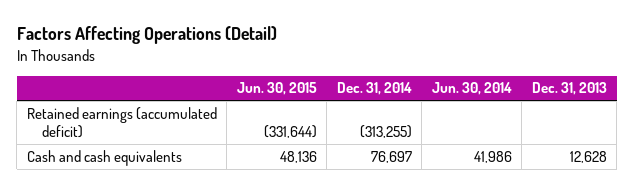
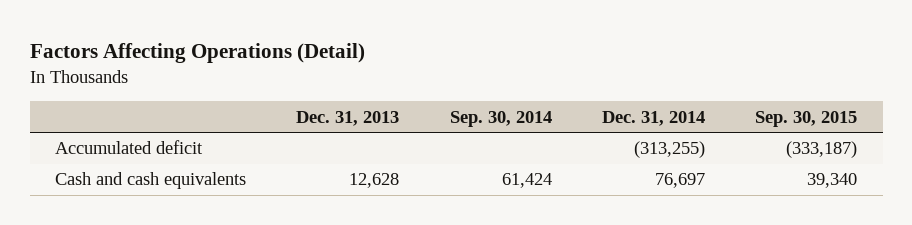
[236,82,317,96] Jun. 30, 2015 -> none
[431,82,512,96] Jun. 30, 2014 -> none
none -> [449,110,552,127] Sep. 30, 2014
none -> [755,110,858,127] Sep. 30, 2015
[26,106,217,138] Retained earnings (accumulated deficit) -> [54,140,203,155] Accumulated deficit

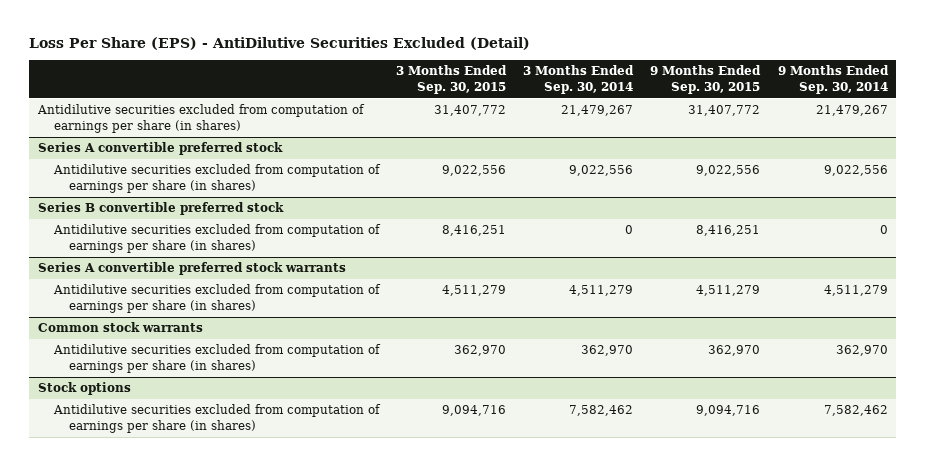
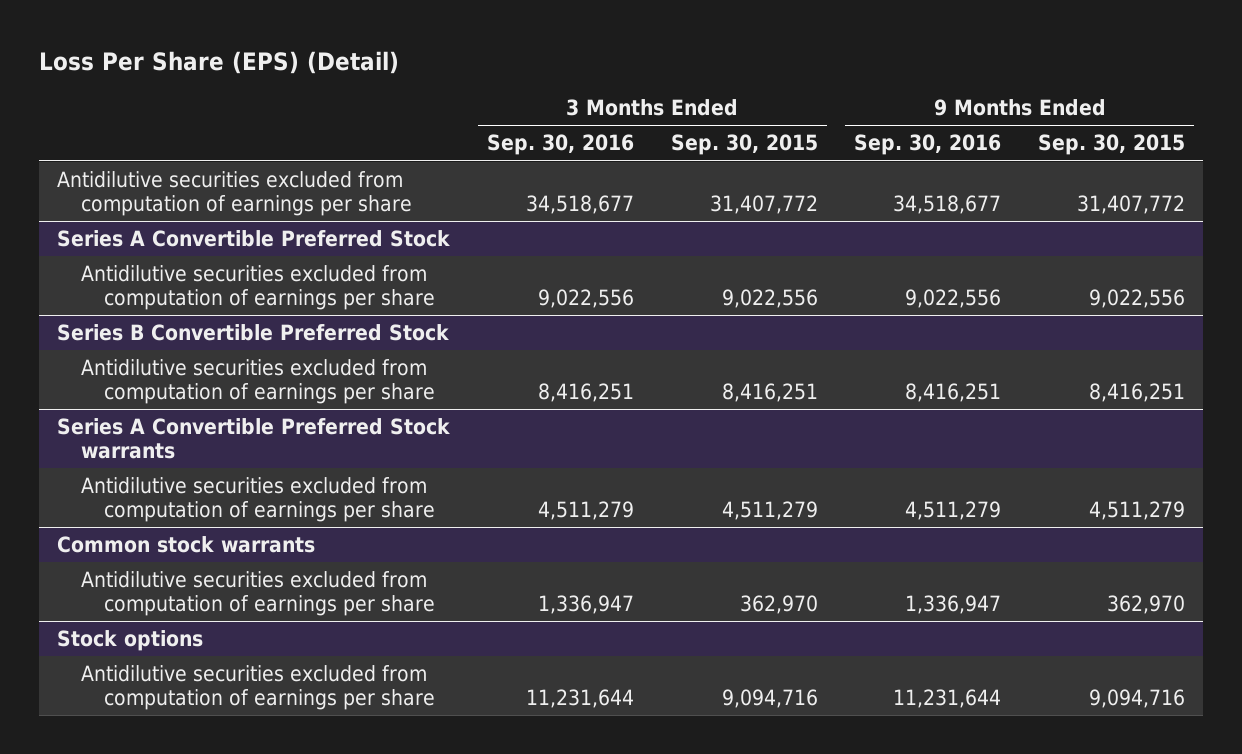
[29,36,531,50] Loss Per Share (EPS) - AntiDilutive Securities Excluded (Detail) -> [38,51,399,75] Loss Per Share (EPS) (Detail)
[523,65,635,95] 3 Months Ended Sep. 30, 2014 -> none
[777,65,889,95] 9 Months Ended Sep. 30, 2014 -> none
none -> [486,134,634,156] Sep. 30, 2016
none -> [854,134,1002,156] Sep. 30, 2016
[36,104,365,134] Antidilutive securities excluded from computation of earnings per share (in shares) -> [57,170,412,216] Antidilutive securities excluded from computation of earnings per share
[37,142,283,156] Series A convertible preferred stock -> [57,229,451,247] Series A Convertible Preferred Stock
[52,164,381,194] Antidilutive securities excluded from computation of earnings per share (in shares) -> [80,264,436,310] Antidilutive securities excluded from computation of earnings per share
[37,202,284,216] Series B convertible preferred stock -> [57,323,450,341] Series B Convertible Preferred Stock
[52,224,381,254] Antidilutive securities excluded from computation of earnings per share (in shares) -> [80,358,436,404] Antidilutive securities excluded from computation of earnings per share
[37,262,346,276] Series A convertible preferred stock warrants -> [57,417,451,459] Series A Convertible Preferred Stock warrants
[52,284,381,314] Antidilutive securities excluded from computation of earnings per share (in shares) -> [80,476,436,522] Antidilutive securities excluded from computation of earnings per share
[52,344,381,374] Antidilutive securities excluded from computation of earnings per share (in shares) -> [80,570,436,616] Antidilutive securities excluded from computation of earnings per share
[52,404,381,434] Antidilutive securities excluded from computation of earnings per share (in shares) -> [80,664,436,710] Antidilutive securities excluded from computation of earnings per share

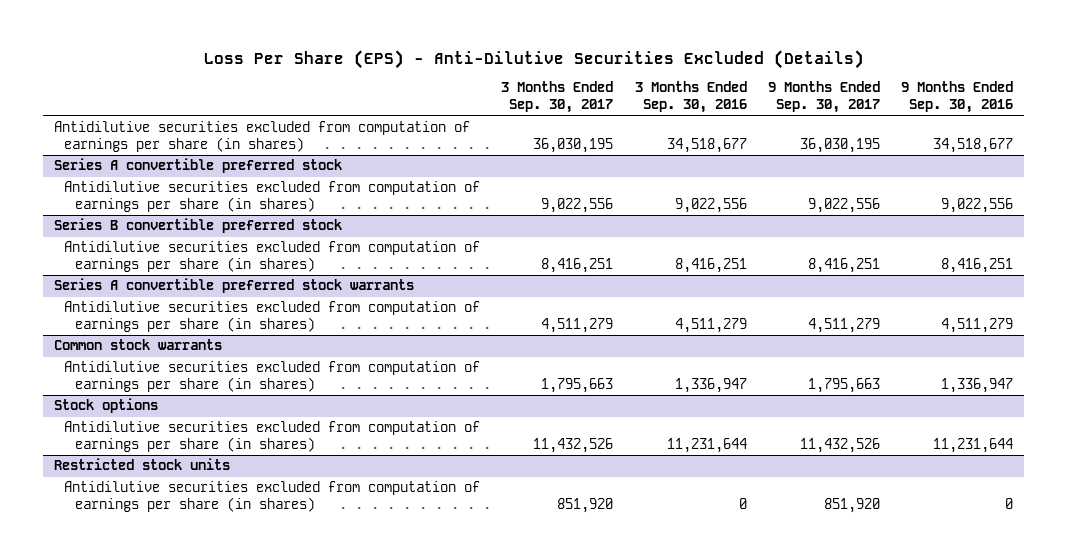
[38,51,399,75] Loss Per Share (EPS) (Detail) -> [203,49,864,69] Loss Per Share (EPS) - Anti-Dilutive Securities Excluded (Details)
[670,134,818,156] Sep. 30, 2015 -> none
[1037,134,1185,156] Sep. 30, 2015 -> none
none -> [501,81,614,114] 3 Months Ended Sep. 30, 2017
none -> [768,81,881,114] 9 Months Ended Sep. 30, 2017
[57,170,412,216] Antidilutive securities excluded from computation of earnings per share -> [53,121,470,153] Antidilutive securities excluded from computation of earnings per share (in shares)
[57,229,451,247] Series A Convertible Preferred Stock -> [53,158,342,174] Series A convertible preferred stock
[80,264,436,310] Antidilutive securities excluded from computation of earnings per share -> [64,181,481,213] Antidilutive securities excluded from computation of earnings per share (in shares)
[57,323,450,341] Series B Convertible Preferred Stock -> [53,218,342,234] Series B convertible preferred stock
[80,358,436,404] Antidilutive securities excluded from computation of earnings per share -> [64,241,481,273] Antidilutive securities excluded from computation of earnings per share (in shares)
[57,417,451,459] Series A Convertible Preferred Stock warrants -> [53,278,414,294] Series A convertible preferred stock warrants
[80,476,436,522] Antidilutive securities excluded from computation of earnings per share -> [64,301,481,333] Antidilutive securities excluded from computation of earnings per share (in shares)
[80,570,436,616] Antidilutive securities excluded from computation of earnings per share -> [64,361,481,393] Antidilutive securities excluded from computation of earnings per share (in shares)
[80,664,436,710] Antidilutive securities excluded from computation of earnings per share -> [64,421,481,453] Antidilutive securities excluded from computation of earnings per share (in shares)
none -> [53,458,230,471] Restricted stock units
none -> [64,481,481,513] Antidilutive securities excluded from computation of earnings per share (in shares)

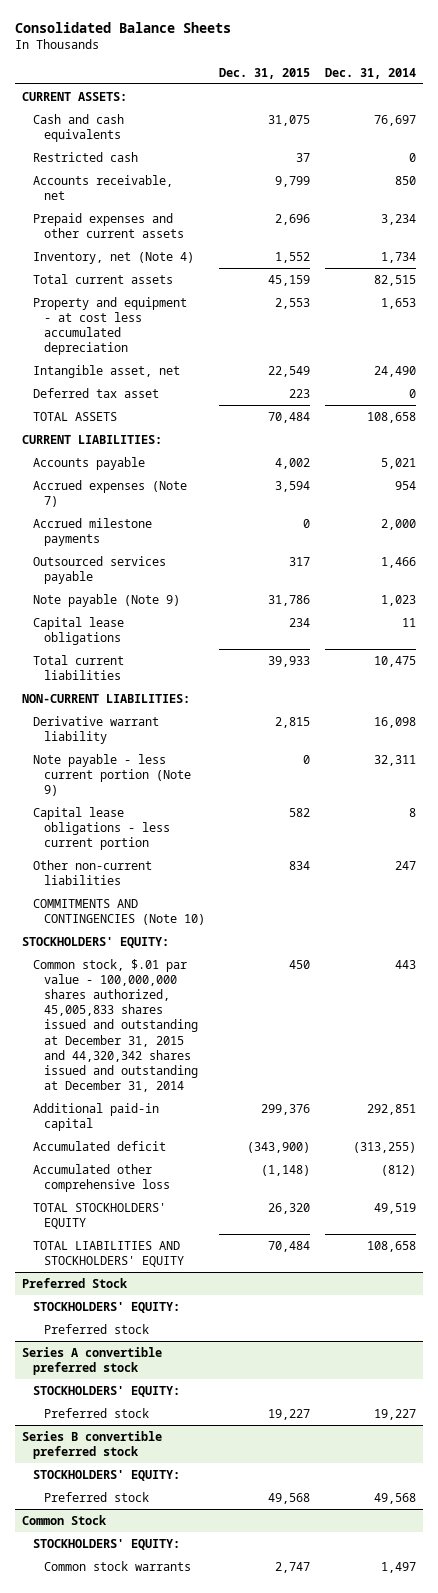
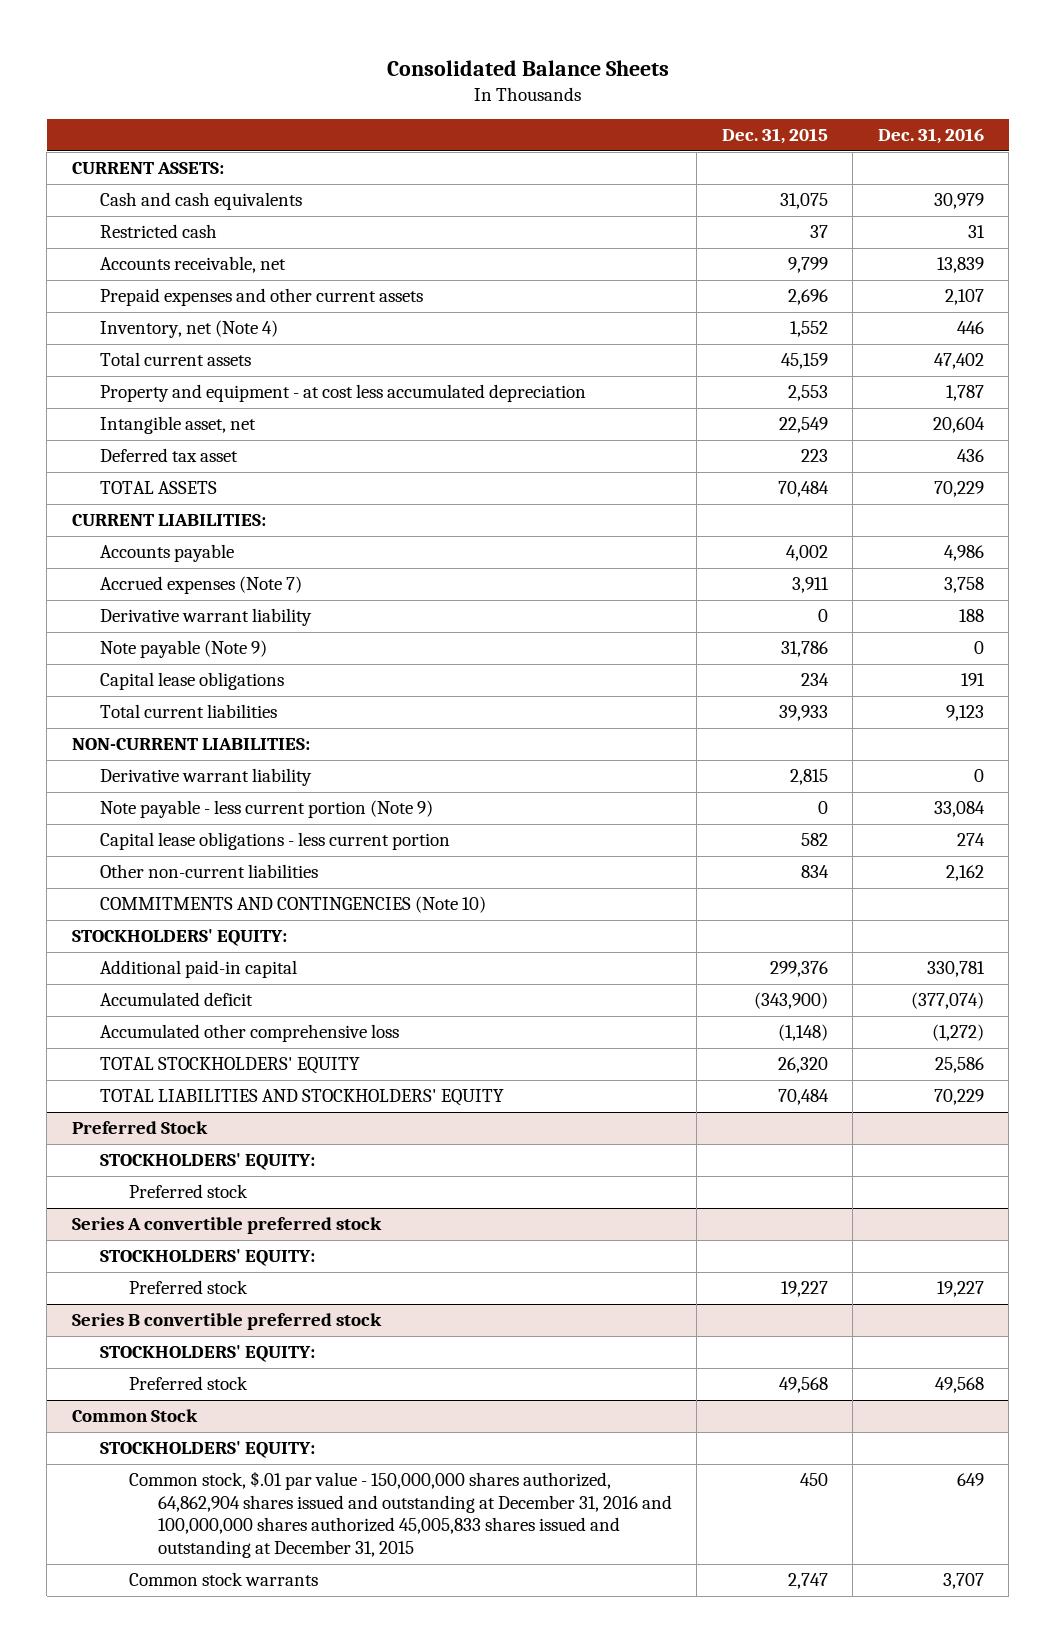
[324,67,416,79] Dec. 31, 2014 -> none
none -> [877,128,984,145] Dec. 31, 2016
[33,517,153,546] Accrued milestone payments -> none
[33,555,167,584] Outsourced services payable -> none
[275,480,311,492] 3,594 -> [791,577,829,594] 3,911
none -> [100,608,313,627] Derivative warrant liability
[33,958,198,1093] Common stock, $.01 par value - 100,000,000 shares authorized, 45,005,833 shares issued and outstanding at December 31, 2015 and 44,320,342 shares issued and outstanding at December 31, 2014 -> none
none -> [129,1471,672,1559] Common stock, $.01 par value - 150,000,000 shares authorized, 64,862,904 shares issued and outstanding at December 31, 2016 and 100,000,000 shares authorized 45,005,833 shares issued and outstanding at December 31, 2015

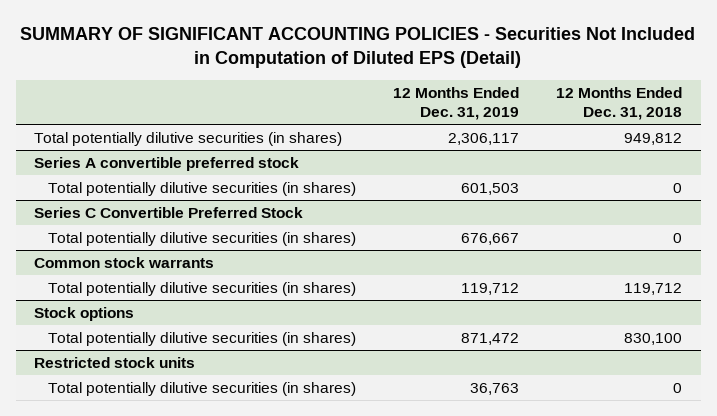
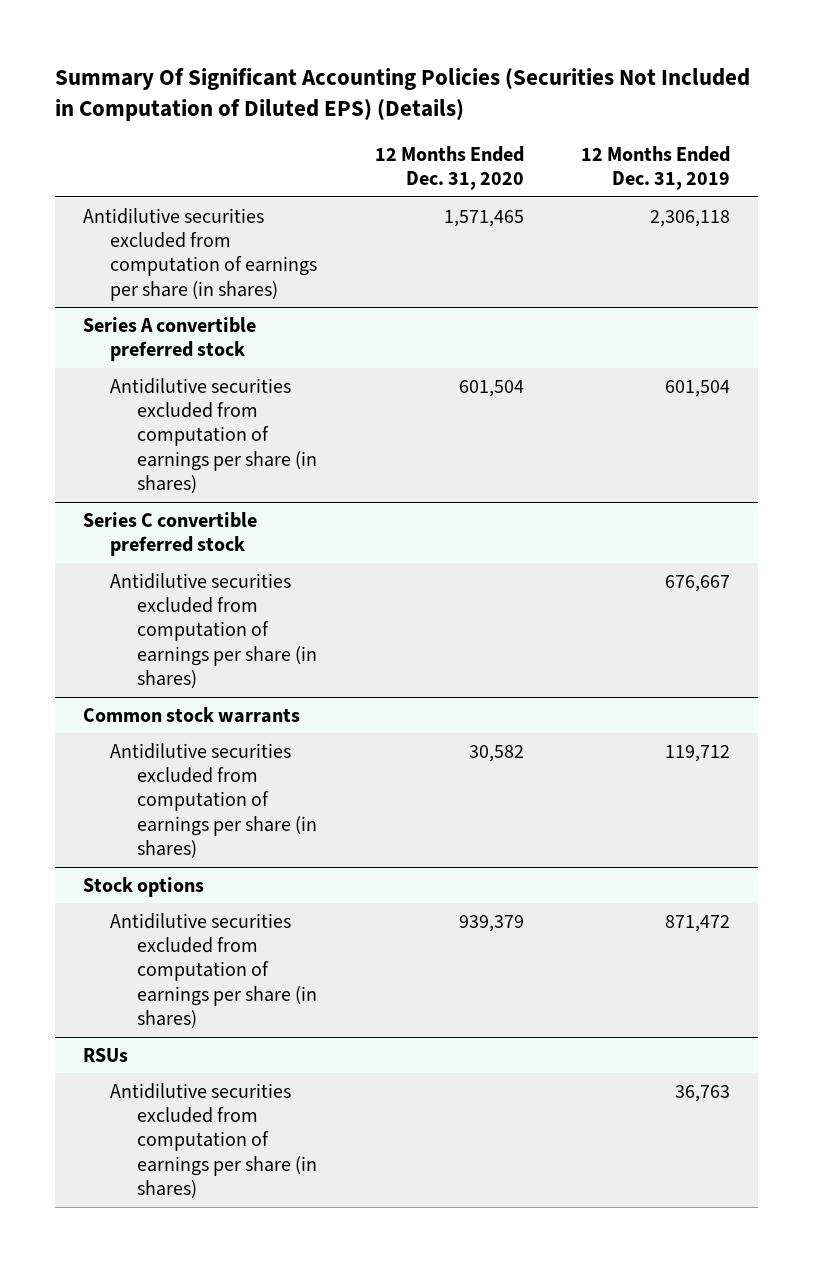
[20,27,696,69] SUMMARY OF SIGNIFICANT ACCOUNTING POLICIES - Securities Not Included in Computation of Diluted EPS (Detail) -> [54,68,750,122] Summary Of Significant Accounting Policies (Securities Not Included in Computation of Diluted EPS) (Details)
[556,87,683,120] 12 Months Ended Dec. 31, 2018 -> none
none -> [374,145,524,191] 12 Months Ended Dec. 31, 2020
[34,132,343,147] Total potentially dilutive securities (in shares) -> [83,207,318,301] Antidilutive securities excluded from computation of earnings per share (in shares)
[448,133,520,146] 2,306,117 -> [649,209,730,227] 2,306,118
[47,182,356,197] Total potentially dilutive securities (in shares) -> [110,377,318,494] Antidilutive securities excluded from computation of earnings per share (in shares)
[461,183,520,196] 601,503 -> [664,379,730,397] 601,504
[34,207,304,219] Series C Convertible Preferred Stock -> [83,511,258,557] Series C convertible preferred stock
[47,232,356,247] Total potentially dilutive securities (in shares) -> [110,572,318,689] Antidilutive securities excluded from computation of earnings per share (in shares)
[47,282,356,297] Total potentially dilutive securities (in shares) -> [110,742,318,859] Antidilutive securities excluded from computation of earnings per share (in shares)
[47,332,356,347] Total potentially dilutive securities (in shares) -> [110,912,318,1029] Antidilutive securities excluded from computation of earnings per share (in shares)
[34,357,196,369] Restricted stock units -> [83,1047,129,1062] RSUs
[47,382,356,397] Total potentially dilutive securities (in shares) -> [110,1082,318,1199] Antidilutive securities excluded from computation of earnings per share (in shares)

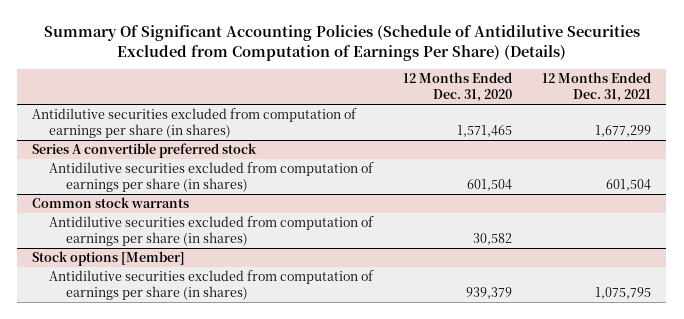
[54,68,750,122] Summary Of Significant Accounting Policies (Securities Not Included in Computation of Diluted EPS) (Details) -> [43,24,640,61] Summary Of Significant Accounting Policies (Schedule of Antidilutive Securities Excluded from Computation of Earnings Per Share) (Details)
[580,145,730,191] 12 Months Ended Dec. 31, 2019 -> none
none -> [542,72,652,103] 12 Months Ended Dec. 31, 2021
[83,511,258,557] Series C convertible preferred stock -> none
[110,572,318,689] Antidilutive securities excluded from computation of earnings per share (in shares) -> none
[83,876,205,897] Stock options -> [32,251,186,267] Stock options [Member]
[83,1047,129,1062] RSUs -> none
[110,1082,318,1199] Antidilutive securities excluded from computation of earnings per share (in shares) -> none

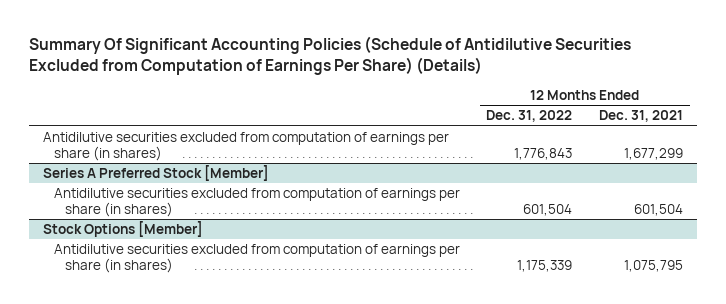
[403,72,513,103] 12 Months Ended Dec. 31, 2020 -> none
none -> [486,110,573,123] Dec. 31, 2022
[32,143,258,159] Series A convertible preferred stock -> [42,165,269,182] Series A Preferred Stock [Member]
[32,197,190,209] Common stock warrants -> none
[49,216,375,247] Antidilutive securities excluded from computation of earnings per share (in shares) -> none
[32,251,186,267] Stock options [Member] -> [42,221,203,238] Stock Options [Member]

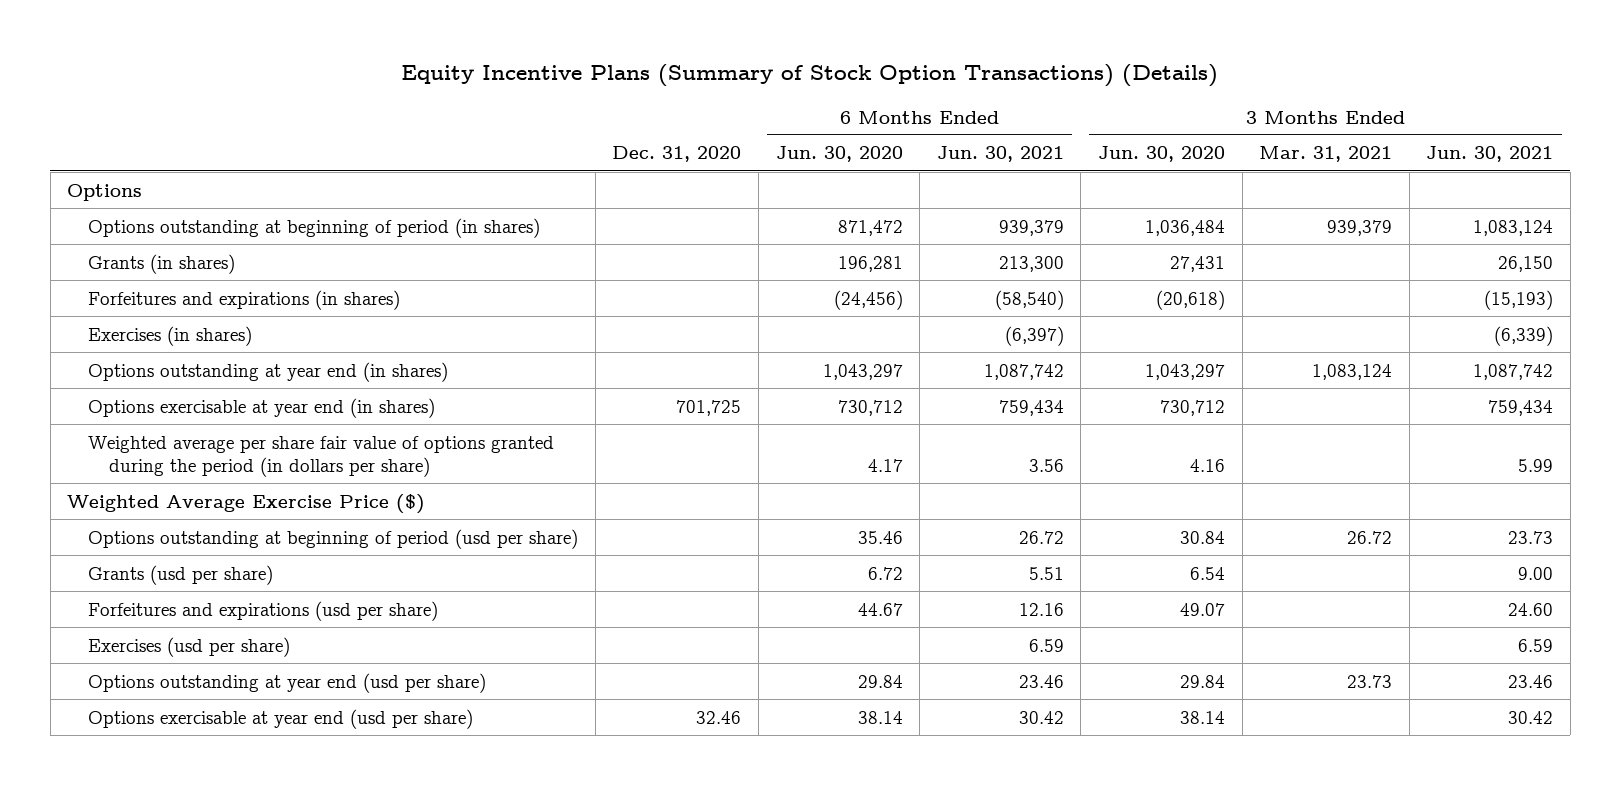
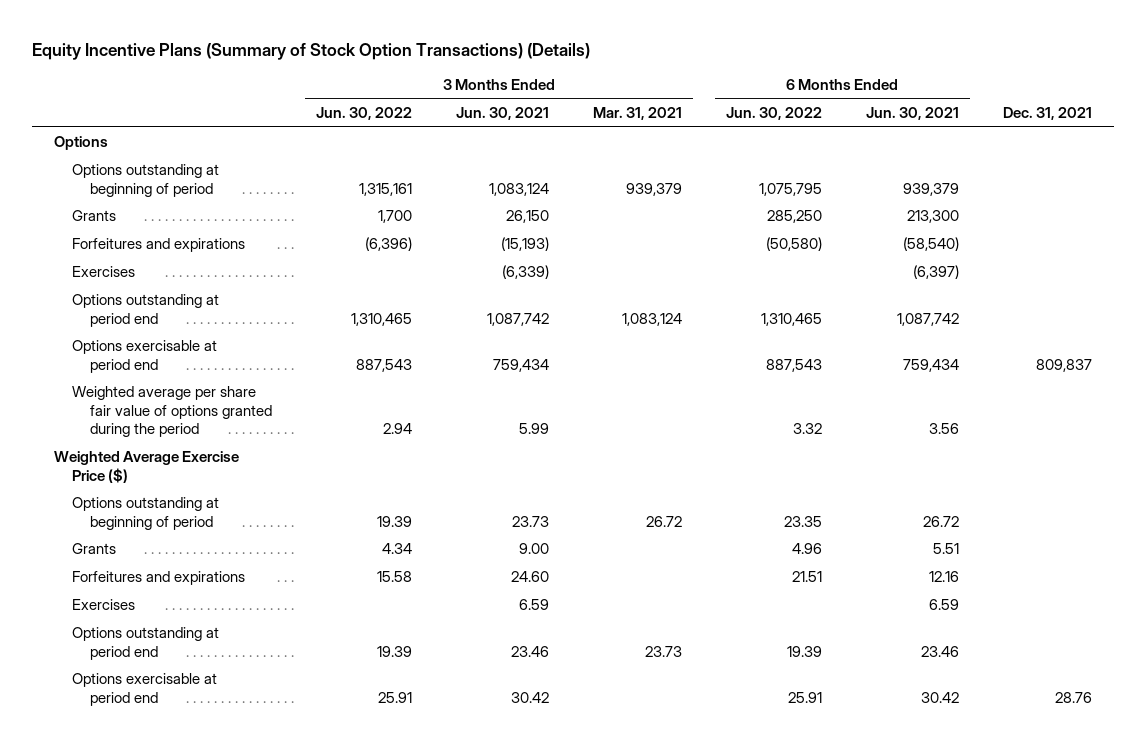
[612,146,742,163] Dec. 31, 2020 -> none
[775,146,903,163] Jun. 30, 2020 -> none
[1097,146,1225,163] Jun. 30, 2020 -> none
none -> [315,106,412,120] Jun. 30, 2022
none -> [725,106,822,120] Jun. 30, 2022
none -> [1002,106,1092,120] Dec. 31, 2021
[88,217,541,238] Options outstanding at beginning of period (in shares) -> [72,164,220,197] Options outstanding at beginning of period
[88,253,236,274] Grants (in shares) -> [72,210,117,222] Grants
[88,289,401,310] Forfeitures and expirations (in shares) -> [72,238,246,253] Forfeitures and expirations
[88,325,253,346] Exercises (in shares) -> [72,266,136,278] Exercises
[88,361,449,382] Options outstanding at year end (in shares) -> [72,294,220,327] Options outstanding at period end
[88,397,436,418] Options exercisable at year end (in shares) -> [72,340,218,373] Options exercisable at period end
[88,435,555,477] Weighted average per share fair value of options granted during the period (in dollars per share) -> [72,386,272,438] Weighted average per share fair value of options granted during the period
[88,528,579,549] Options outstanding at beginning of period (usd per share) -> [72,497,220,530] Options outstanding at beginning of period
[88,564,274,585] Grants (usd per share) -> [72,543,117,555] Grants
[88,600,439,621] Forfeitures and expirations (usd per share) -> [72,571,246,586] Forfeitures and expirations
[88,636,291,657] Exercises (usd per share) -> [72,599,136,611] Exercises
[88,672,487,693] Options outstanding at year end (usd per share) -> [72,627,220,660] Options outstanding at period end
[88,708,474,729] Options exercisable at year end (usd per share) -> [72,673,218,706] Options exercisable at period end

